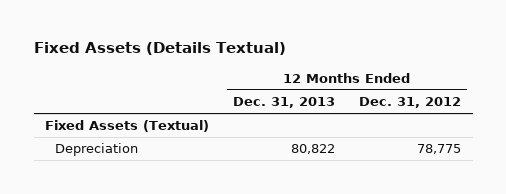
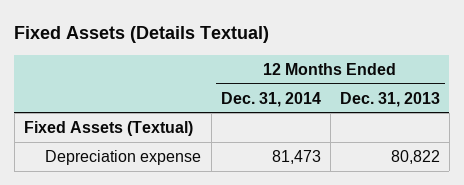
[358,97,461,109] Dec. 31, 2012 -> none
none -> [220,91,321,107] Dec. 31, 2014
[54,143,138,157] Depreciation -> [45,149,202,165] Depreciation expense

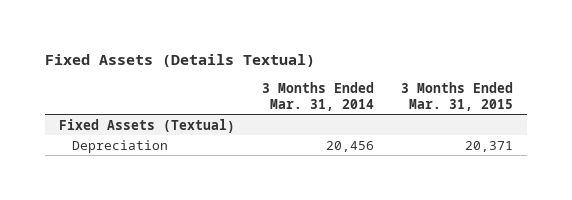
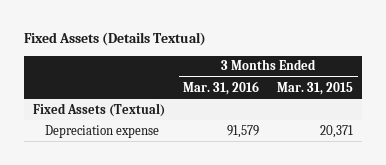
[262,82,375,111] 3 Months Ended Mar. 31, 2014 -> none
none -> [183,80,260,95] Mar. 31, 2016
[71,139,168,153] Depreciation -> [45,124,160,138] Depreciation expense

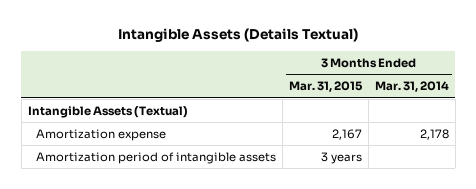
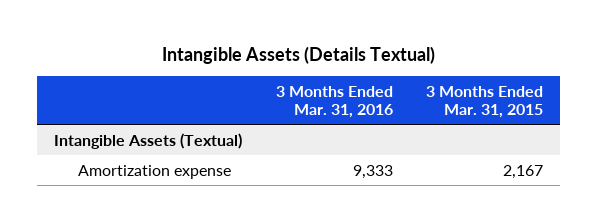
[374,81,449,93] Mar. 31, 2014 -> none
none -> [275,85,393,118] 3 Months Ended Mar. 31, 2016
[35,151,276,164] Amortization period of intangible assets -> none

